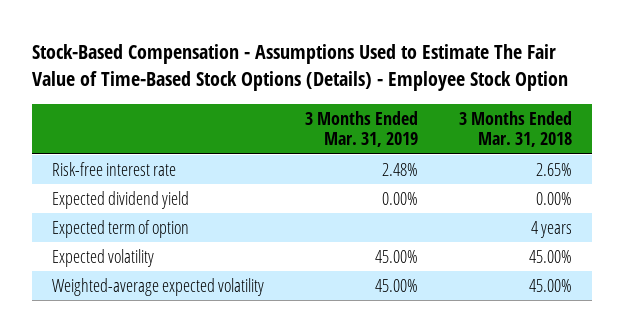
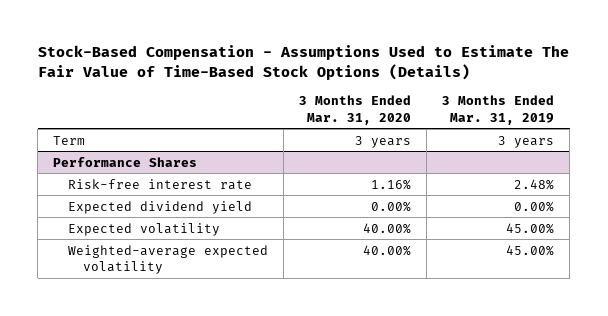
[32,44,569,92] Stock-Based Compensation - Assumptions Used to Estimate The Fair Value of Time-Based Stock Options (Details) - Employee Stock Option -> [37,45,569,81] Stock-Based Compensation - Assumptions Used to Estimate The Fair Value of Time-Based Stock Options (Details)
[458,110,572,148] 3 Months Ended Mar. 31, 2018 -> none
none -> [299,95,412,125] 3 Months Ended Mar. 31, 2020
none -> [53,135,86,145] Term
none -> [53,156,198,167] Performance Shares
[52,219,190,238] Expected term of option -> none

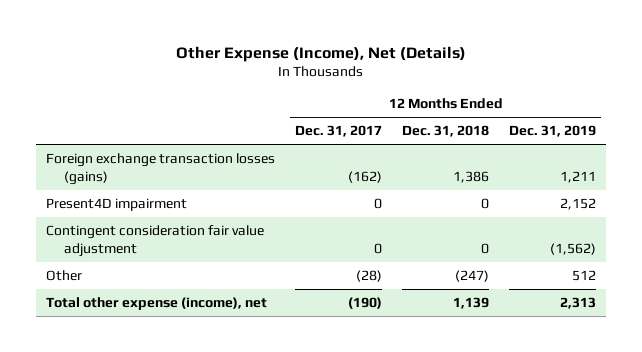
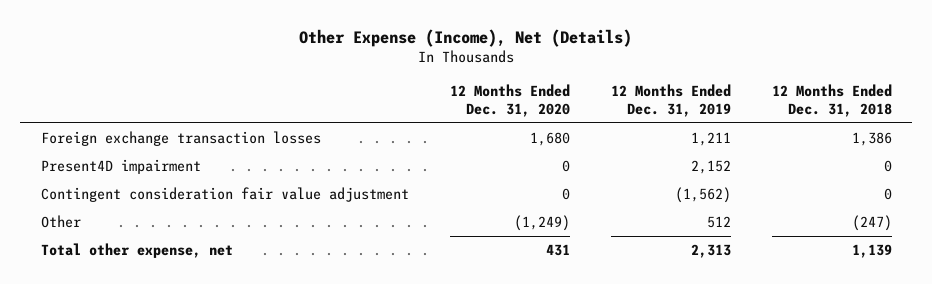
[295,125,383,138] Dec. 31, 2017 -> none
none -> [449,83,570,117] 12 Months Ended Dec. 31, 2020
[45,152,275,186] Foreign exchange transaction losses (gains) -> [40,131,321,147] Foreign exchange transaction losses
[45,296,267,310] Total other expense (income), net -> [40,243,233,259] Total other expense, net

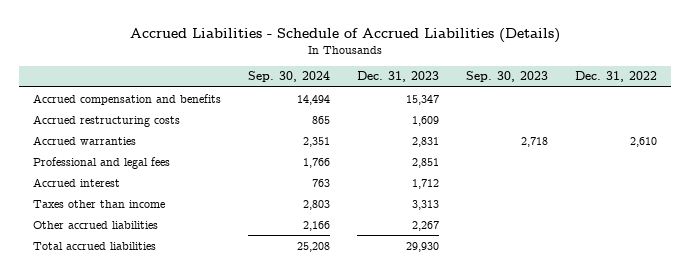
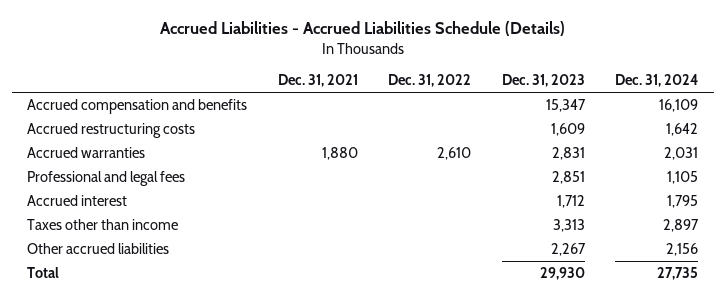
[129,27,560,43] Accrued Liabilities - Schedule of Accrued Liabilities (Details) -> [159,21,565,37] Accrued Liabilities - Accrued Liabilities Schedule (Details)
[247,71,330,83] Sep. 30, 2024 -> none
[465,71,548,83] Sep. 30, 2023 -> none
none -> [277,74,358,88] Dec. 31, 2021
none -> [615,74,699,88] Dec. 31, 2024
[32,241,156,250] Total accrued liabilities -> [27,266,60,278] Total

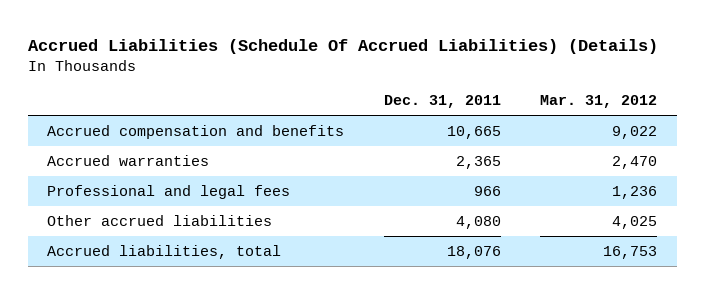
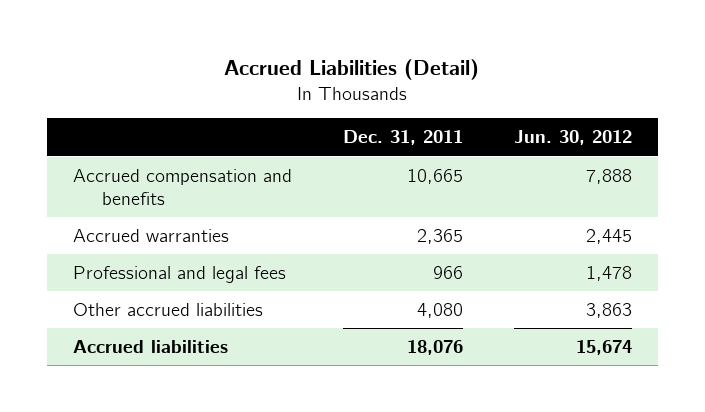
[27,38,658,54] Accrued Liabilities (Schedule Of Accrued Liabilities) (Details) -> [224,59,480,81] Accrued Liabilities (Detail)
[540,95,658,109] Mar. 31, 2012 -> none
none -> [514,130,633,146] Jun. 30, 2012
[47,244,282,259] Accrued liabilities, total -> [72,339,228,353] Accrued liabilities

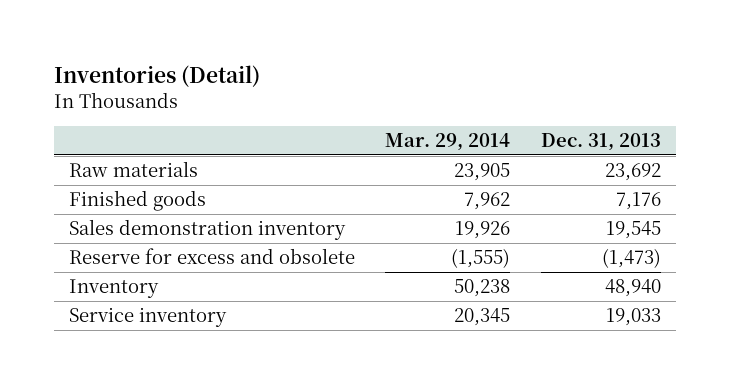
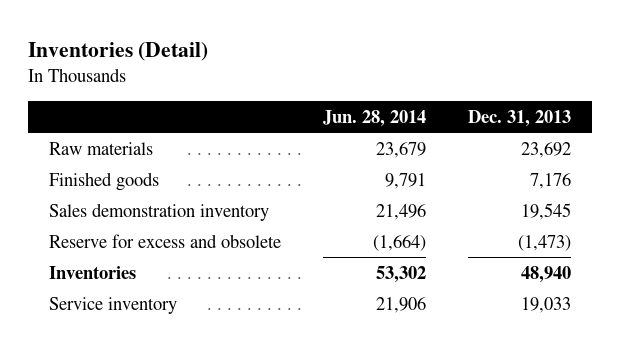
[385,133,511,152] Mar. 29, 2014 -> none
none -> [323,109,427,127] Jun. 28, 2014
[69,279,160,299] Inventory -> [48,265,136,279] Inventories

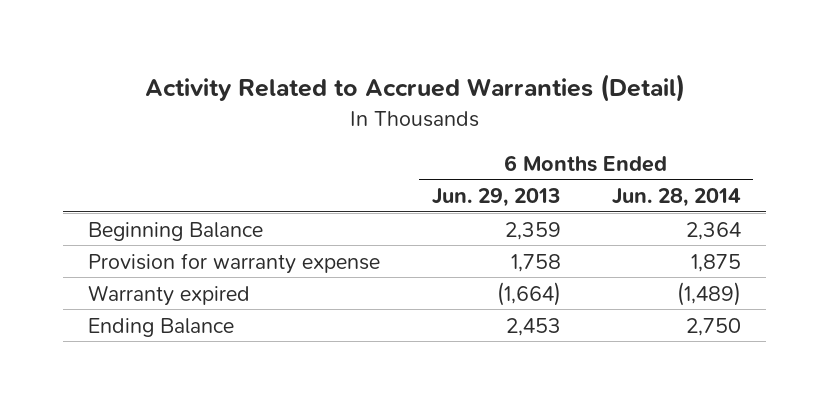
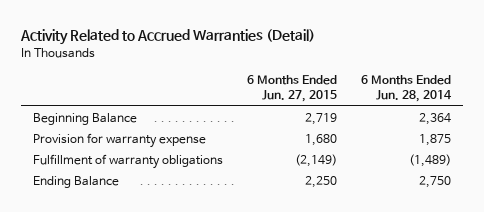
[431,188,561,208] Jun. 29, 2013 -> none
none -> [247,75,338,103] 6 Months Ended Jun. 27, 2015
[88,284,251,306] Warranty expired -> [33,154,224,170] Fulfillment of warranty obligations

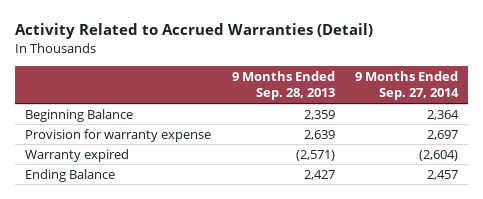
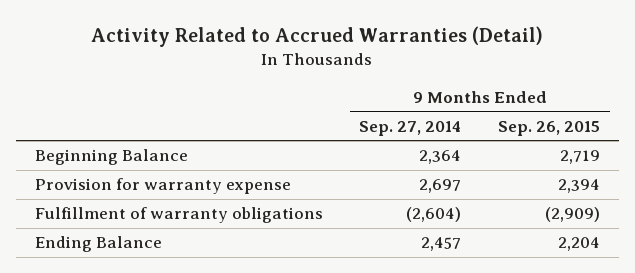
[231,70,335,101] 9 Months Ended Sep. 28, 2013 -> none
none -> [498,120,601,136] Sep. 26, 2015
[25,148,130,162] Warranty expired -> [34,207,323,224] Fulfillment of warranty obligations

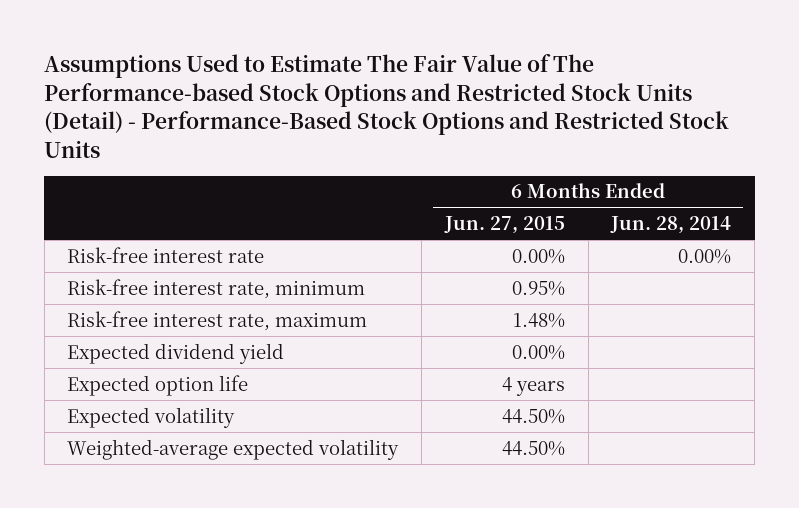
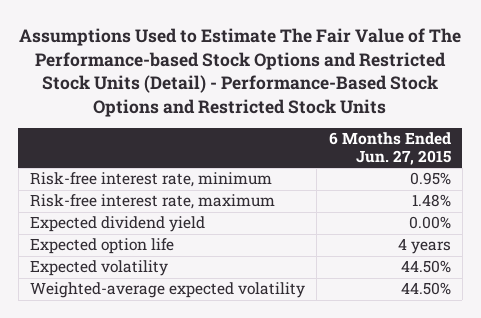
[610,215,732,234] Jun. 28, 2014 -> none
[67,246,265,263] Risk-free interest rate -> none

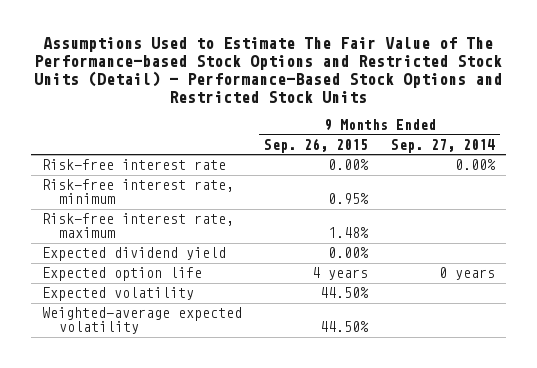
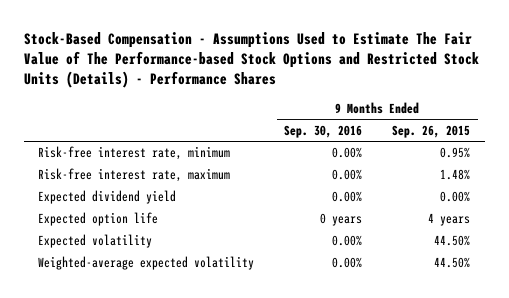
[34,37,503,104] Assumptions Used to Estimate The Fair Value of The Performance-based Stock Options and Restricted Stock Units (Detail) - Performance-Based Stock Options and Restricted Stock Units -> [23,31,479,89] Stock-Based Compensation - Assumptions Used to Estimate The Fair Value of The Performance-based Stock Options and Restricted Stock Units (Details) - Performance Shares
[390,138,495,153] Sep. 27, 2014 -> none
none -> [284,124,363,138] Sep. 30, 2016
[42,159,227,171] Risk-free interest rate -> none

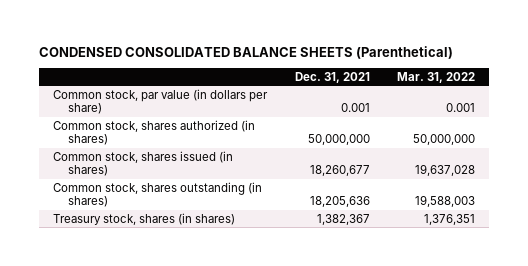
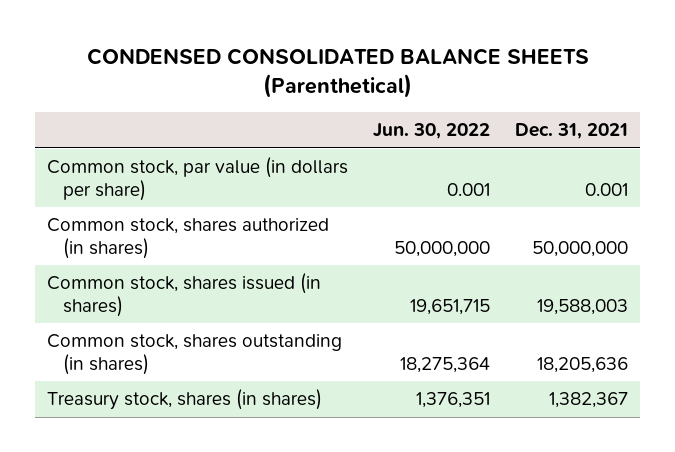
[397,71,476,83] Mar. 31, 2022 -> none
none -> [373,123,491,140] Jun. 30, 2022
[309,165,370,177] 18,260,677 -> [536,298,628,315] 19,588,003

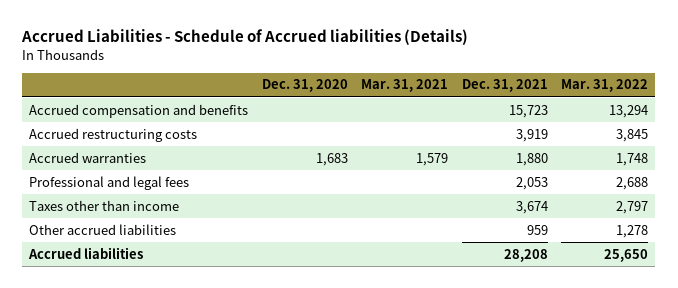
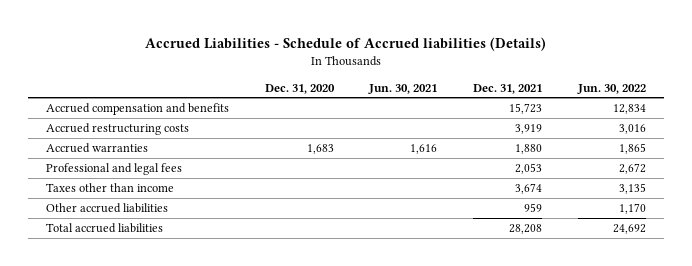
[361,79,449,93] Mar. 31, 2021 -> none
[561,79,649,93] Mar. 31, 2022 -> none
none -> [368,83,438,94] Jun. 30, 2021
none -> [576,83,646,94] Jun. 30, 2022
[28,246,144,259] Accrued liabilities -> [45,223,163,234] Total accrued liabilities

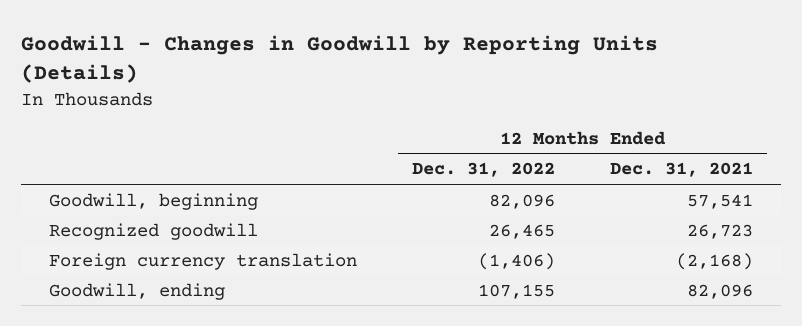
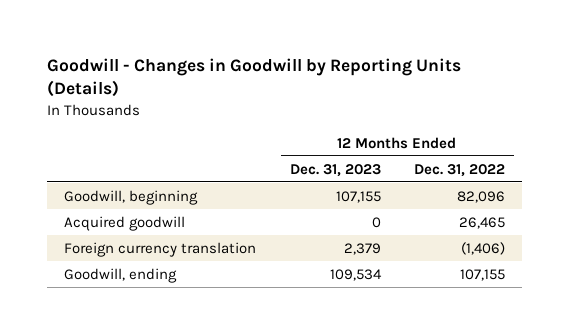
[610,162,754,178] Dec. 31, 2021 -> none
none -> [289,163,381,177] Dec. 31, 2023
[48,222,258,240] Recognized goodwill -> [64,215,186,231] Acquired goodwill

